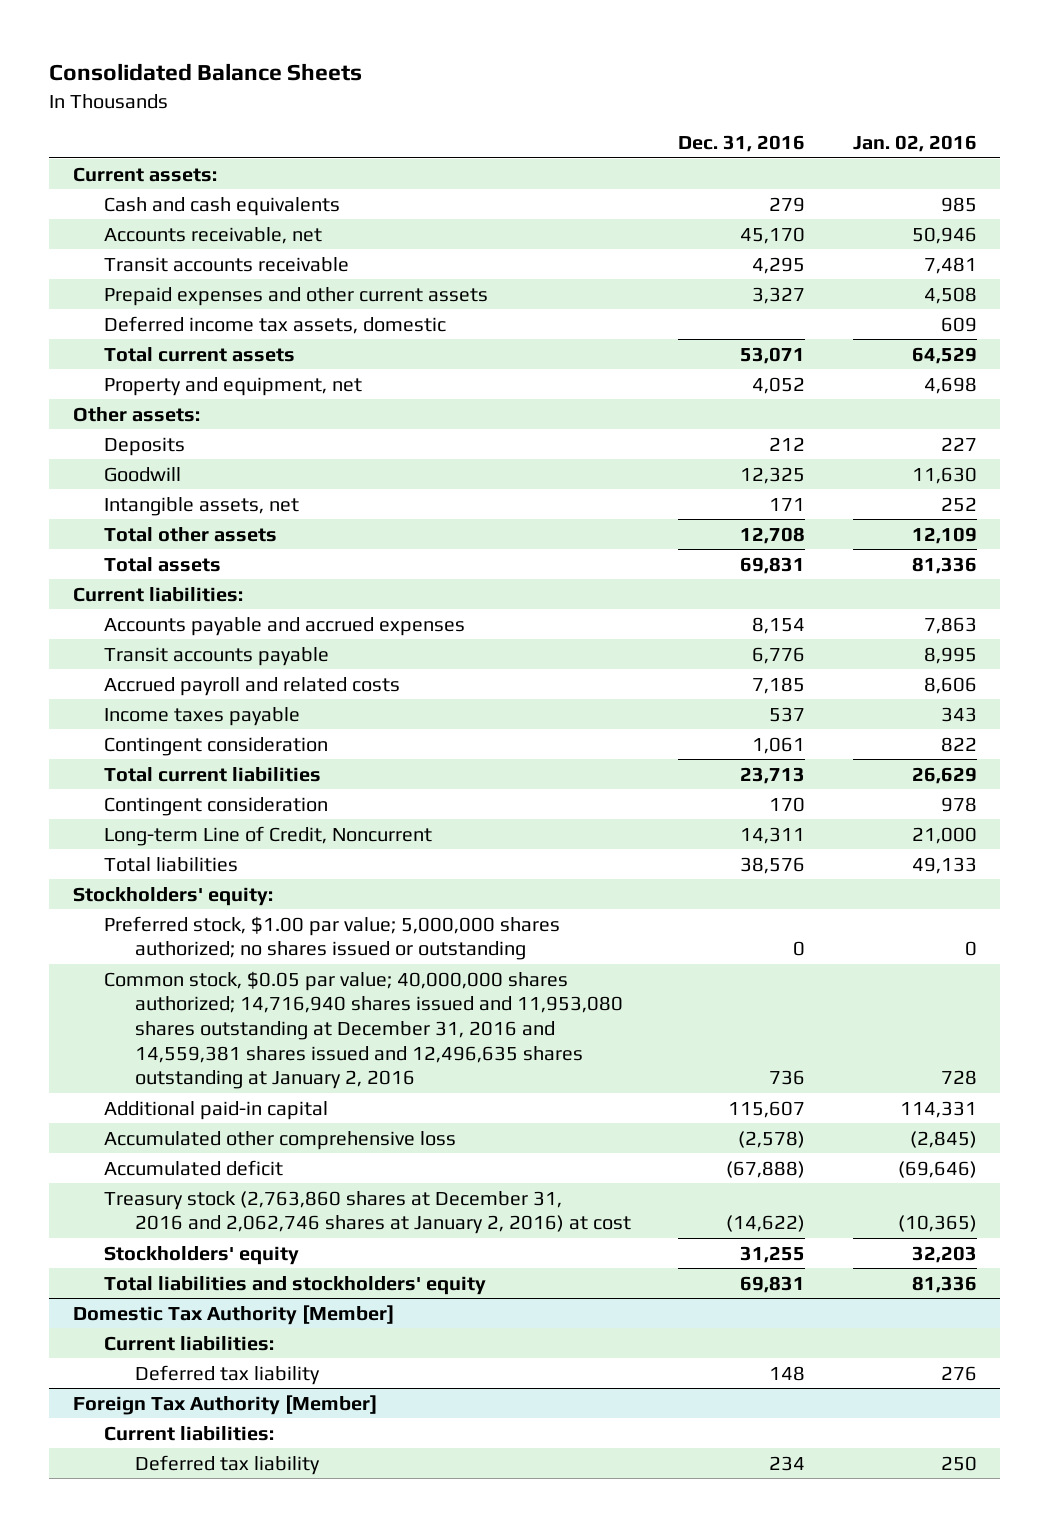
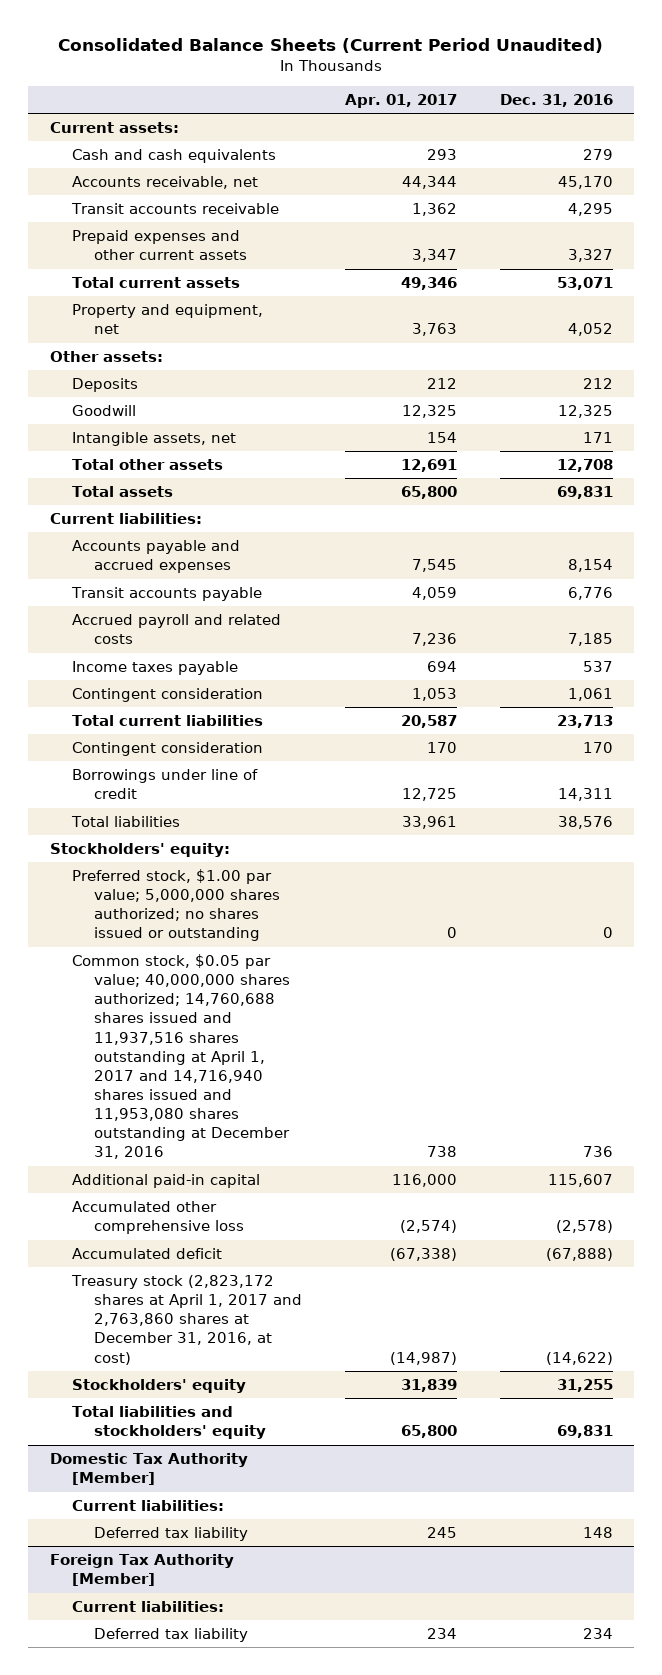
[49,63,363,82] Consolidated Balance Sheets -> [58,38,604,54] Consolidated Balance Sheets (Current Period Unaudited)
[852,135,977,153] Jan. 02, 2016 -> none
none -> [344,94,457,109] Apr. 01, 2017
[104,315,447,334] Deferred income tax assets, domestic -> none
[104,825,433,846] Long-term Line of Credit, Noncurrent -> [71,769,258,800] Borrowings under line of credit
[104,970,623,1090] Common stock, $0.05 par value; 40,000,000 shares authorized; 14,716,940 shares issued and 11,953,080 shares outstanding at December 31, 2016 and 14,559,381 shares issued and 12,496,635 shares outstanding at January 2, 2016 -> [71,954,290,1160] Common stock, $0.05 par value; 40,000,000 shares authorized; 14,760,688 shares issued and 11,937,516 shares outstanding at April 1, 2017 and 14,716,940 shares issued and 11,953,080 shares outstanding at December 31, 2016
[104,1190,631,1235] Treasury stock (2,763,860 shares at December 31, 2016 and 2,062,746 shares at January 2, 2016) at cost -> [70,1275,302,1365] Treasury stock (2,823,172 shares at April 1, 2017 and 2,763,860 shares at December 31, 2016, at cost)

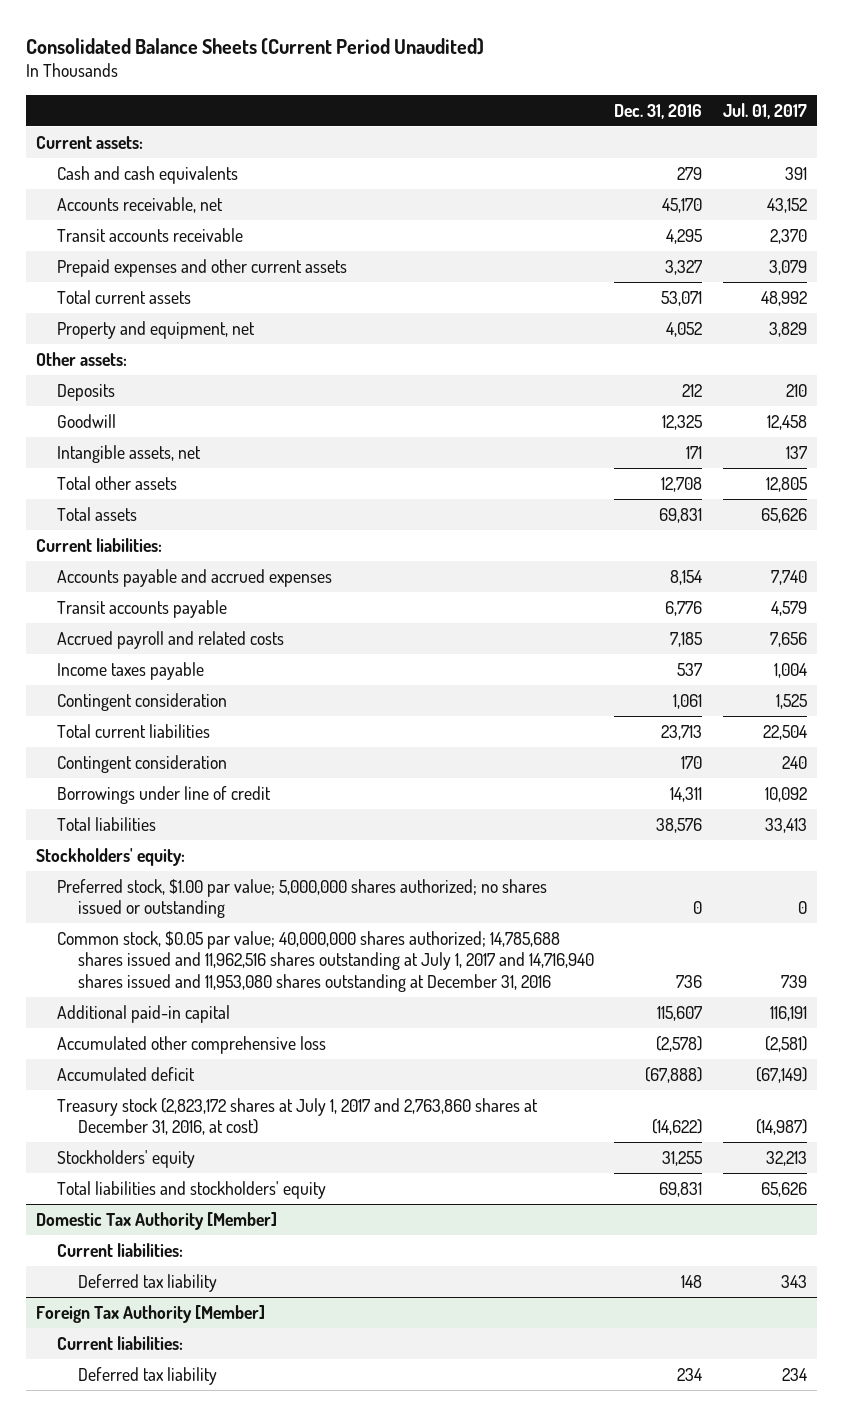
[344,94,457,109] Apr. 01, 2017 -> none
none -> [722,102,807,119] Jul. 01, 2017
[71,954,290,1160] Common stock, $0.05 par value; 40,000,000 shares authorized; 14,760,688 shares issued and 11,937,516 shares outstanding at April 1, 2017 and 14,716,940 shares issued and 11,953,080 shares outstanding at December 31, 2016 -> [57,930,595,992] Common stock, $0.05 par value; 40,000,000 shares authorized; 14,785,688 shares issued and 11,962,516 shares outstanding at July 1, 2017 and 14,716,940 shares issued and 11,953,080 shares outstanding at December 31, 2016
[70,1275,302,1365] Treasury stock (2,823,172 shares at April 1, 2017 and 2,763,860 shares at December 31, 2016, at cost) -> [57,1097,539,1136] Treasury stock (2,823,172 shares at July 1, 2017 and 2,763,860 shares at December 31, 2016, at cost)

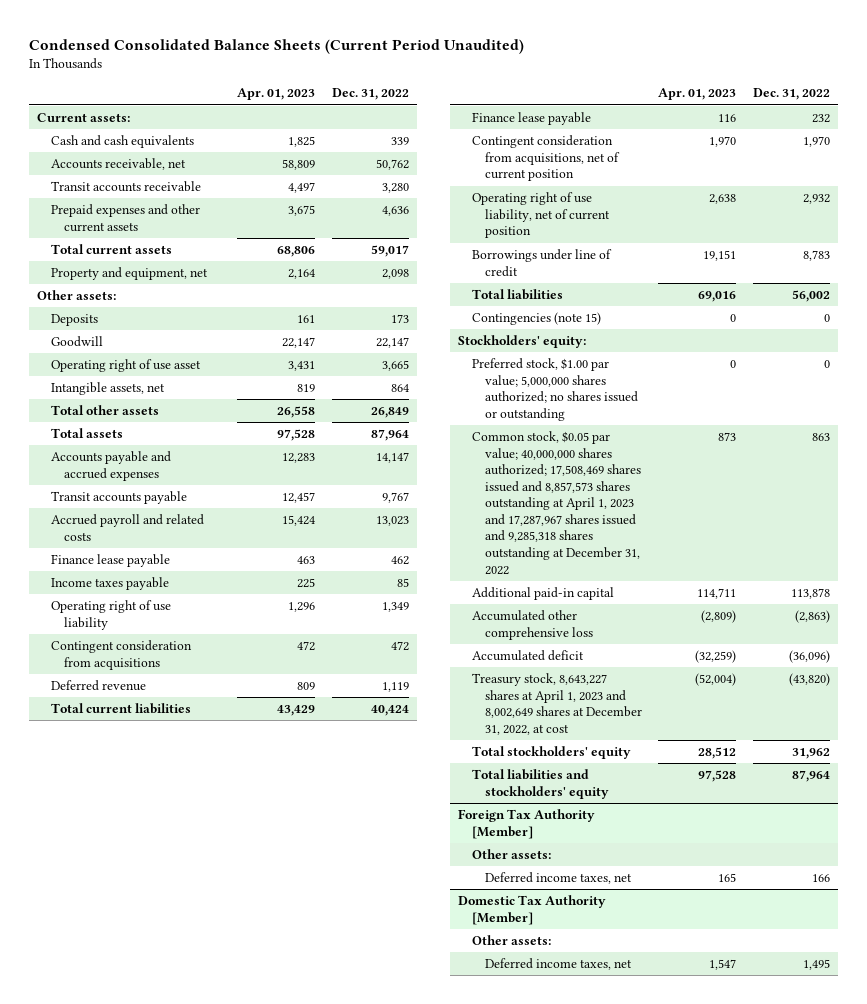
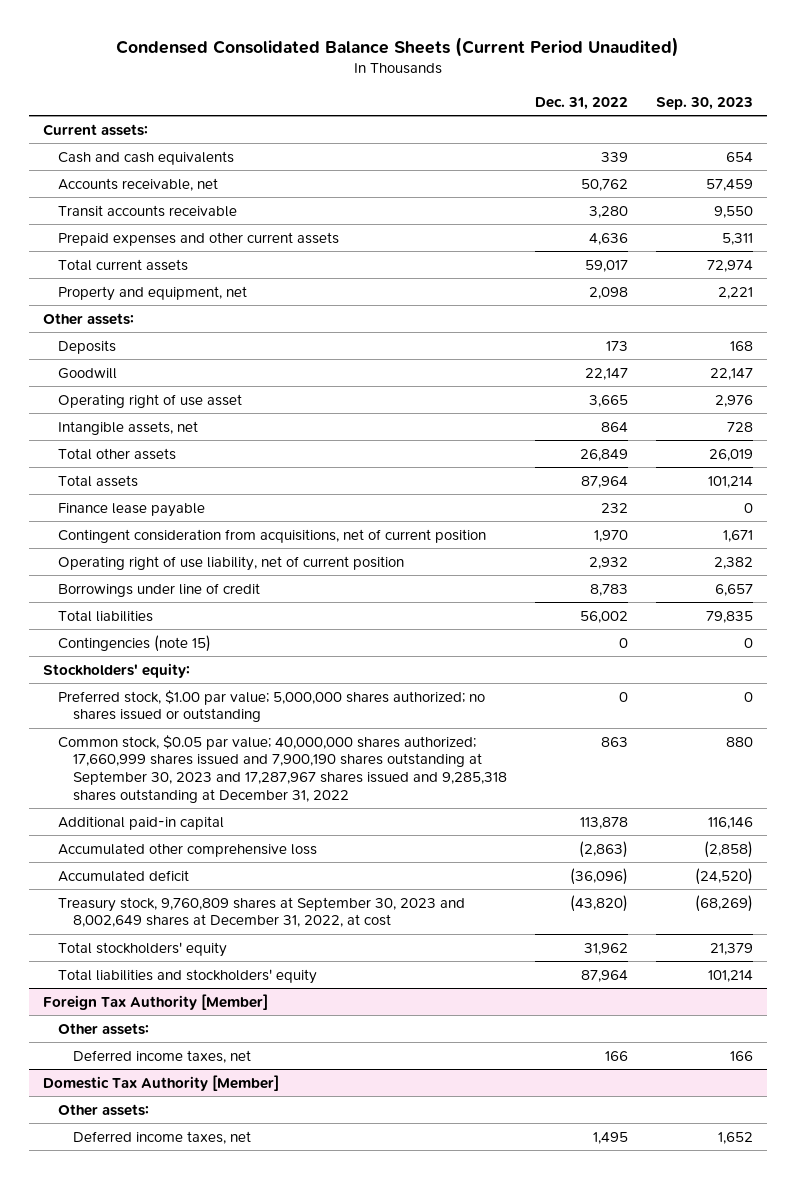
[237,88,316,101] Apr. 01, 2023 -> none
none -> [656,96,754,110] Sep. 30, 2023
[50,451,171,481] Accounts payable and accrued expenses -> none
[50,491,187,505] Transit accounts payable -> none
[50,514,204,541] Accrued payroll and related costs -> none
[50,554,170,568] Finance lease payable -> none
[50,577,169,591] Income taxes payable -> none
[50,600,171,630] Operating right of use liability -> none
[50,640,192,670] Contingent consideration from acquisitions -> none
[50,680,146,692] Deferred revenue -> none
[50,703,191,715] Total current liabilities -> none
[471,431,641,575] Common stock, $0.05 par value; 40,000,000 shares authorized; 17,508,469 shares issued and 8,857,573 shares outstanding at April 1, 2023 and 17,287,967 shares issued and 9,285,318 shares outstanding at December 31, 2022 -> [58,734,508,803] Common stock, $0.05 par value; 40,000,000 shares authorized; 17,660,999 shares issued and 7,900,190 shares outstanding at September 30, 2023 and 17,287,967 shares issued and 9,285,318 shares outstanding at December 31, 2022
[471,673,642,735] Treasury stock, 8,643,227 shares at April 1, 2023 and 8,002,649 shares at December 31, 2022, at cost -> [58,896,466,928] Treasury stock, 9,760,809 shares at September 30, 2023 and 8,002,649 shares at December 31, 2022, at cost

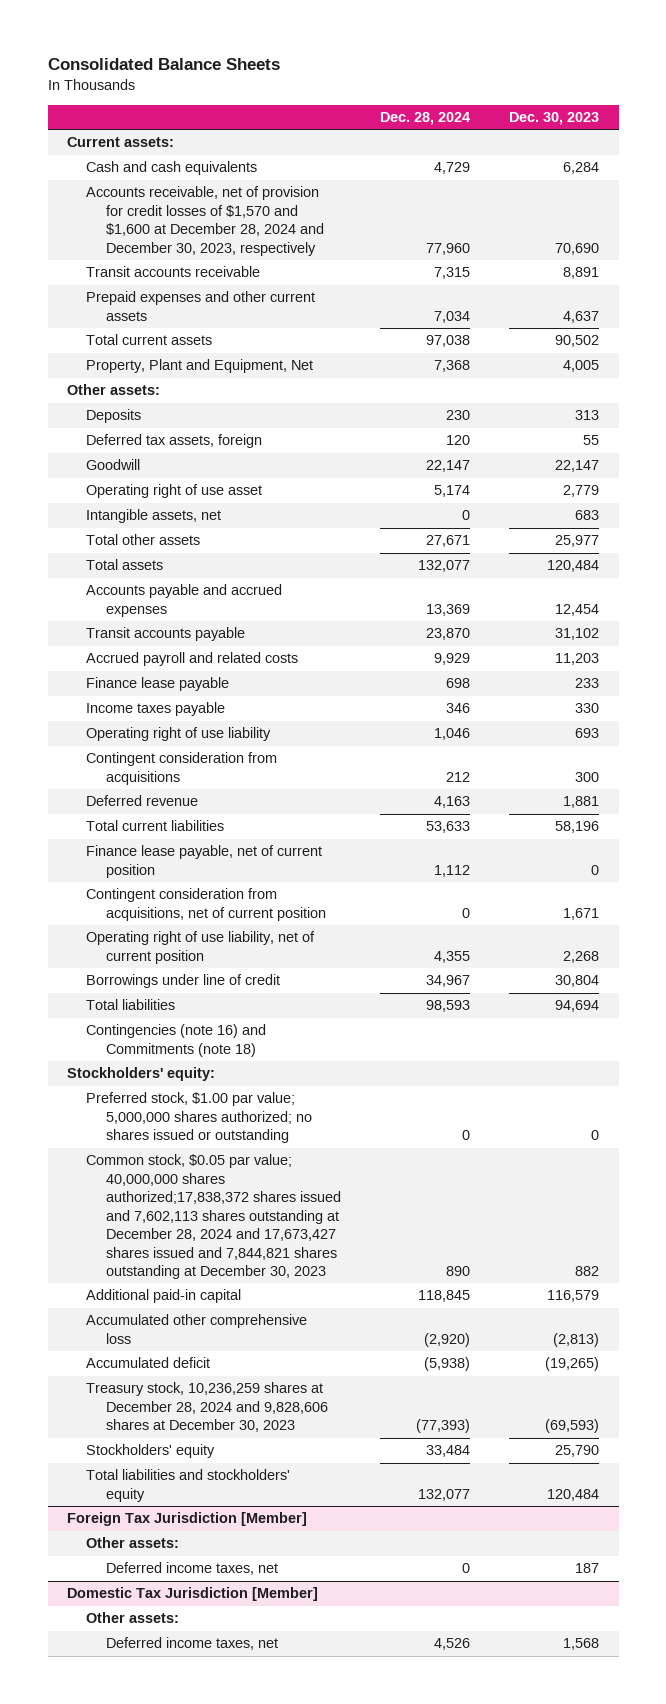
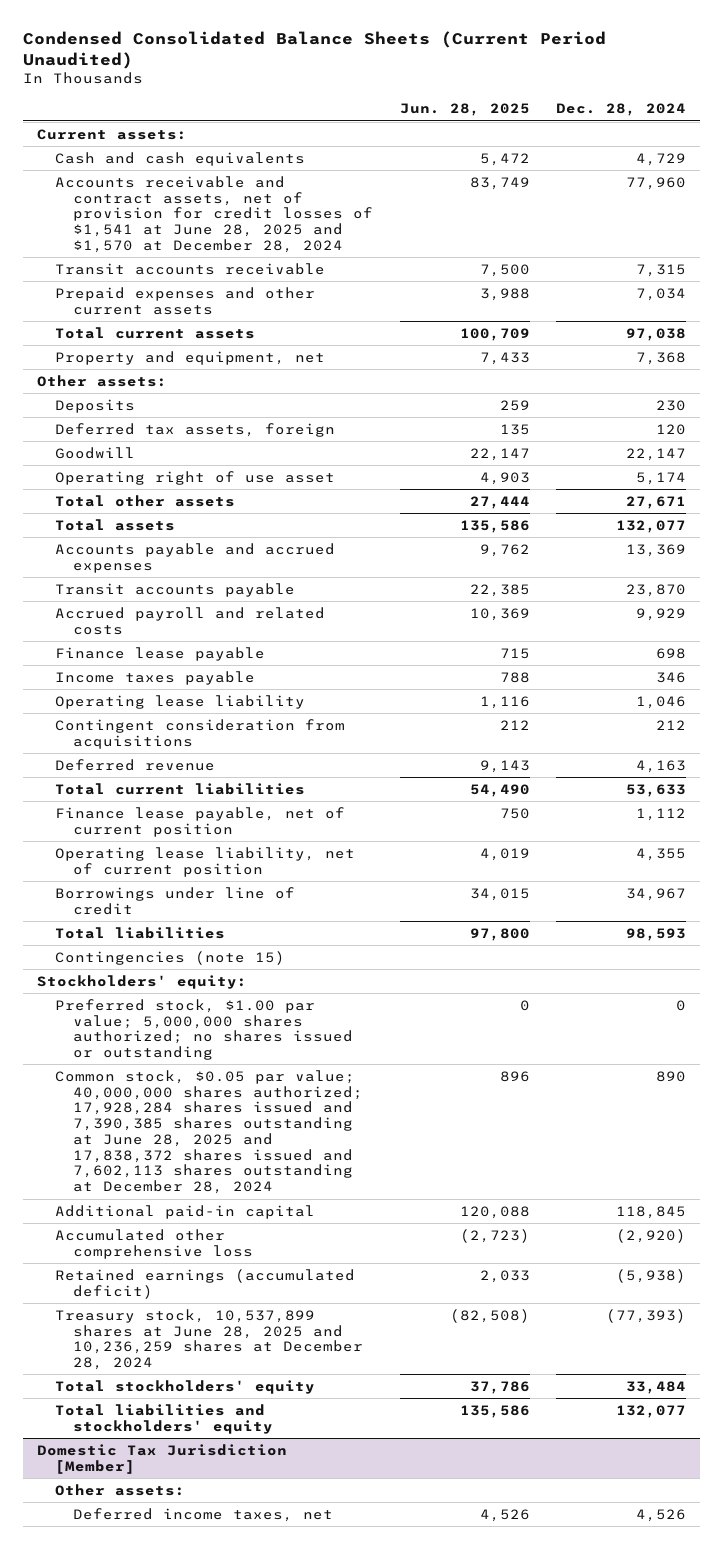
[47,58,280,71] Consolidated Balance Sheets -> [23,31,607,70] Condensed Consolidated Balance Sheets (Current Period Unaudited)
[509,112,600,126] Dec. 30, 2023 -> none
none -> [399,103,530,117] Jun. 28, 2025
[86,186,324,256] Accounts receivable, net of provision for credit losses of $1,570 and $1,600 at December 28, 2024 and December 30, 2023, respectively -> [54,175,374,253] Accounts receivable and contract assets, net of provision for credit losses of $1,541 at June 28, 2025 and $1,570 at December 28, 2024
[86,359,314,374] Property, Plant and Equipment, Net -> [54,350,325,365] Property and equipment, net
[86,509,222,524] Intangible assets, net -> none
[86,727,272,742] Operating right of use liability -> [54,694,305,709] Operating lease liability
[86,888,326,921] Contingent consideration from acquisitions, net of current position -> none
[86,931,316,964] Operating right of use liability, net of current position -> [54,846,355,877] Operating lease liability, net of current position
[86,1024,267,1057] Contingencies (note 16) and Commitments (note 18) -> [54,950,285,965] Contingencies (note 15)
[86,1154,341,1280] Common stock, $0.05 par value; 40,000,000 shares authorized;17,838,372 shares issued and 7,602,113 shares outstanding at December 28, 2024 and 17,673,427 shares issued and 7,844,821 shares outstanding at December 30, 2023 -> [54,1069,364,1195] Common stock, $0.05 par value; 40,000,000 shares authorized; 17,928,284 shares issued and 7,390,385 shares outstanding at June 28, 2025 and 17,838,372 shares issued and 7,602,113 shares outstanding at December 28, 2024
[86,1357,211,1369] Accumulated deficit -> [54,1268,355,1299] Retained earnings (accumulated deficit)
[86,1382,328,1433] Treasury stock, 10,236,259 shares at December 28, 2024 and 9,828,606 shares at December 30, 2023 -> [54,1308,364,1371] Treasury stock, 10,537,899 shares at June 28, 2025 and 10,236,259 shares at December 28, 2024
[86,1444,216,1459] Stockholders' equity -> [54,1379,315,1394] Total stockholders' equity
[67,1512,308,1527] Foreign Tax Jurisdiction [Member] -> none
[86,1537,180,1549] Other assets: -> none
[105,1562,278,1576] Deferred income taxes, net -> none

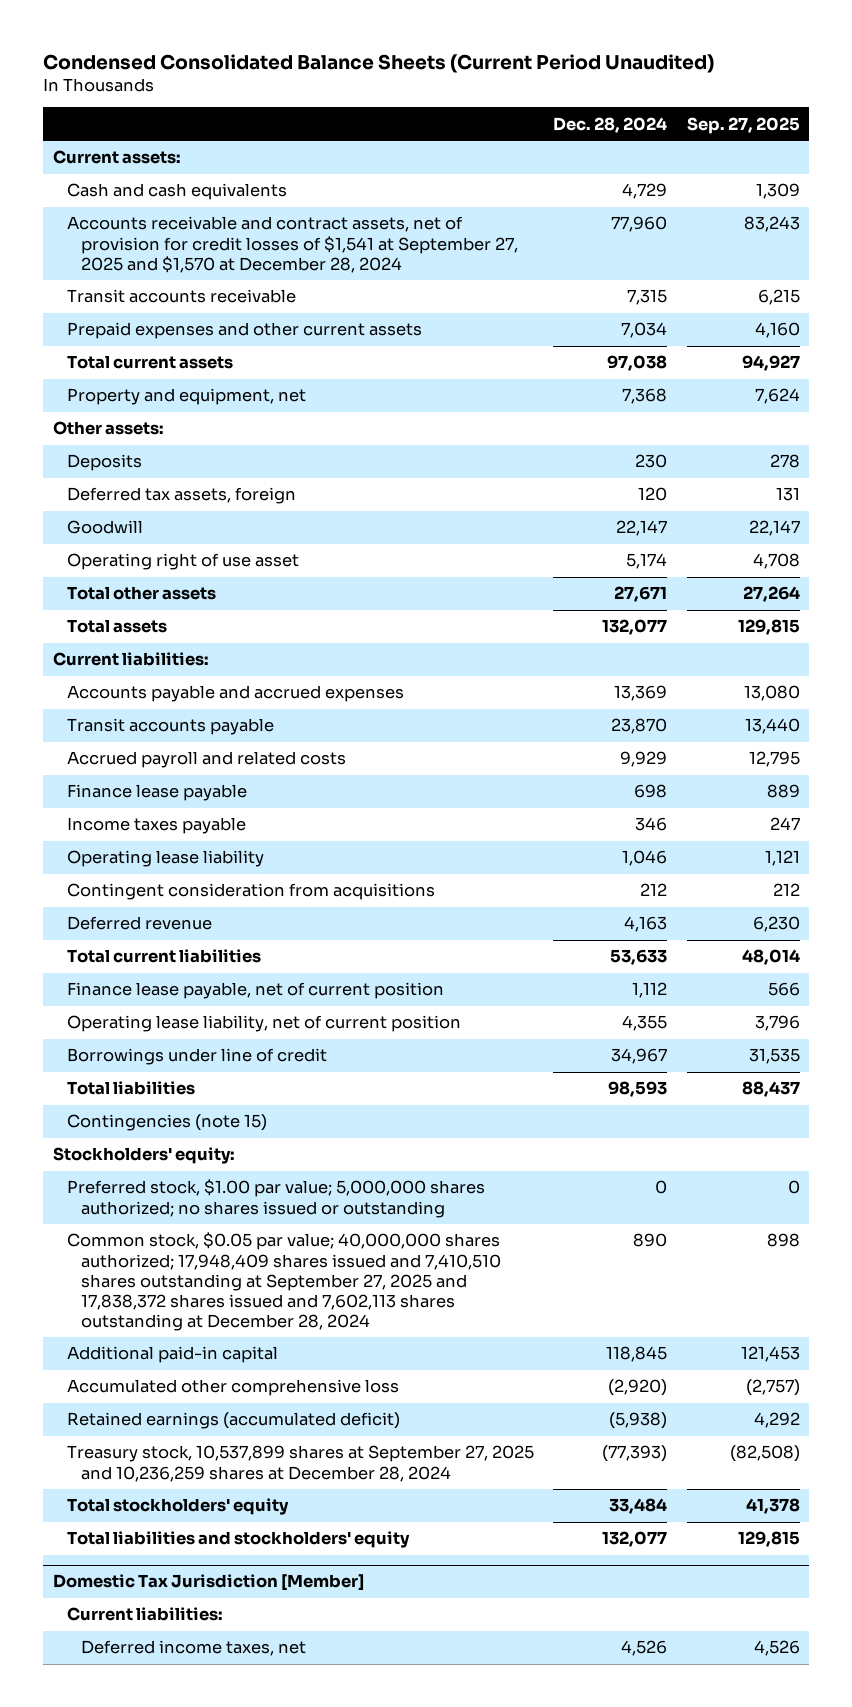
[399,103,530,117] Jun. 28, 2025 -> none
none -> [686,116,800,134] Sep. 27, 2025
[54,175,374,253] Accounts receivable and contract assets, net of provision for credit losses of $1,541 at June 28, 2025 and $1,570 at December 28, 2024 -> [66,216,519,273] Accounts receivable and contract assets, net of provision for credit losses of $1,541 at September 27, 2025 and $1,570 at December 28, 2024
none -> [52,652,209,667] Current liabilities:
[54,1069,364,1195] Common stock, $0.05 par value; 40,000,000 shares authorized; 17,928,284 shares issued and 7,390,385 shares outstanding at June 28, 2025 and 17,838,372 shares issued and 7,602,113 shares outstanding at December 28, 2024 -> [66,1232,502,1332] Common stock, $0.05 par value; 40,000,000 shares authorized; 17,948,409 shares issued and 7,410,510 shares outstanding at September 27, 2025 and 17,838,372 shares issued and 7,602,113 shares outstanding at December 28, 2024
[54,1308,364,1371] Treasury stock, 10,537,899 shares at June 28, 2025 and 10,236,259 shares at December 28, 2024 -> [66,1445,534,1482] Treasury stock, 10,537,899 shares at September 27, 2025 and 10,236,259 shares at December 28, 2024
[54,1483,185,1496] Other assets: -> none
none -> [66,1607,223,1622] Current liabilities:

